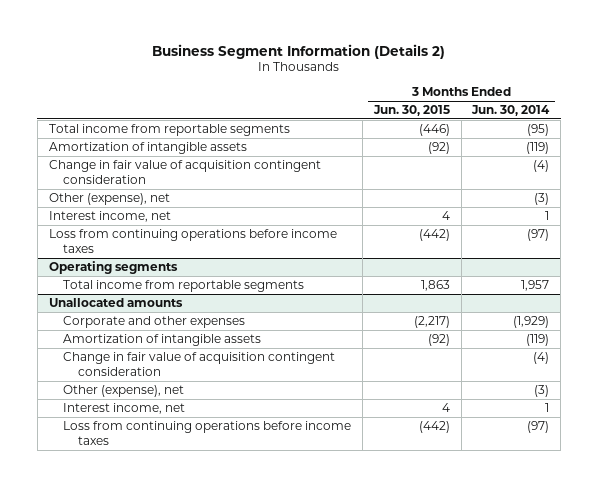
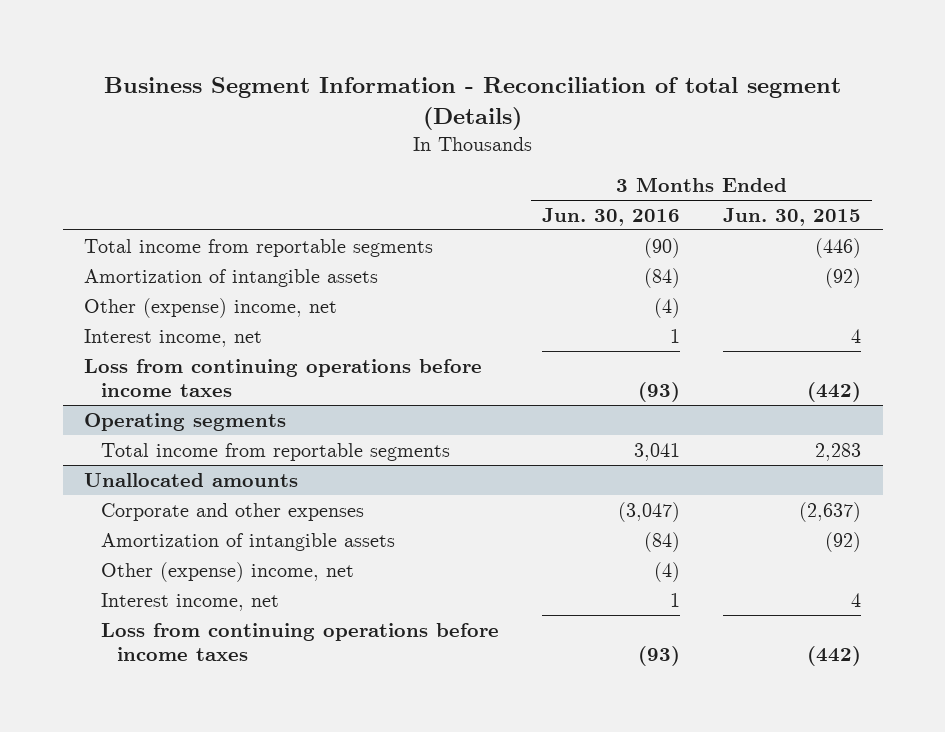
[151,43,445,59] Business Segment Information (Details 2) -> [103,77,841,131] Business Segment Information - Reconciliation of total segment (Details)
[471,105,551,117] Jun. 30, 2014 -> none
none -> [541,207,680,226] Jun. 30, 2016
[48,160,321,184] Change in fair value of acquisition contingent consideration -> none
[48,193,170,206] Other (expense), net -> [84,297,338,318] Other (expense) income, net
[420,280,450,292] 1,863 -> [815,442,862,461] 2,283
[413,316,450,329] (2,217) -> [799,501,862,522] (2,637)
[63,352,336,376] Change in fair value of acquisition contingent consideration -> none
[63,385,185,398] Other (expense), net -> [100,561,354,582] Other (expense) income, net

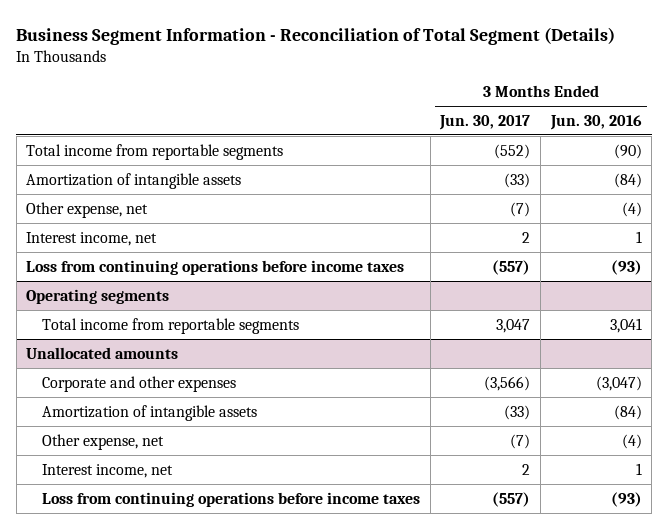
[103,77,841,131] Business Segment Information - Reconciliation of total segment (Details) -> [16,26,616,45] Business Segment Information - Reconciliation of Total Segment (Details)
[723,207,862,226] Jun. 30, 2015 -> none
none -> [439,114,531,130] Jun. 30, 2017
[84,297,338,318] Other (expense) income, net -> [26,201,149,218] Other expense, net
[100,561,354,582] Other (expense) income, net -> [42,433,165,450] Other expense, net

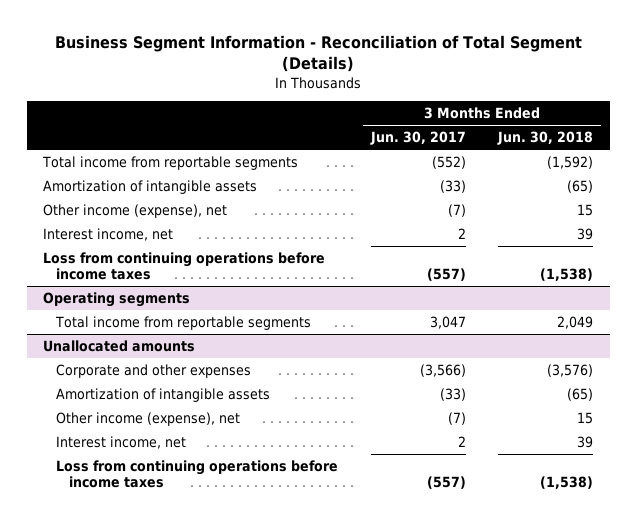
[549,114,642,130] Jun. 30, 2016 -> none
none -> [497,131,594,146] Jun. 30, 2018
[26,201,149,218] Other expense, net -> [43,203,228,218] Other income (expense), net
[42,433,165,450] Other expense, net -> [56,411,241,426] Other income (expense), net

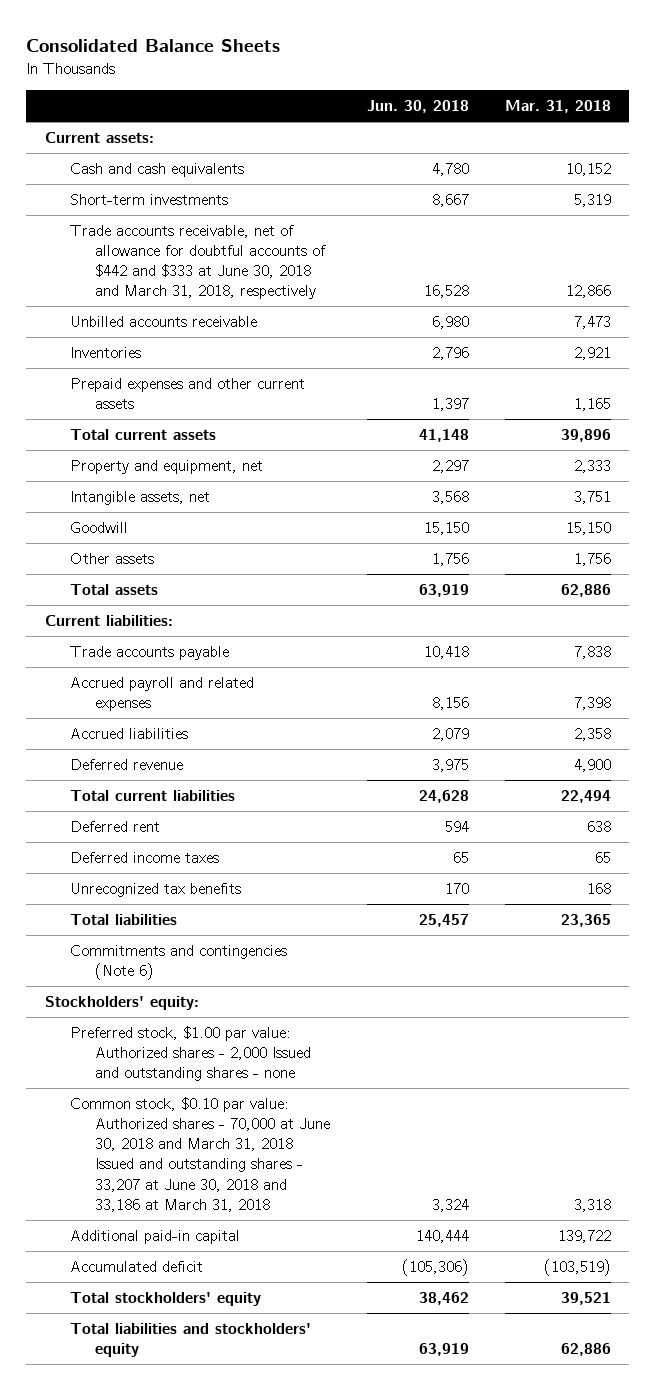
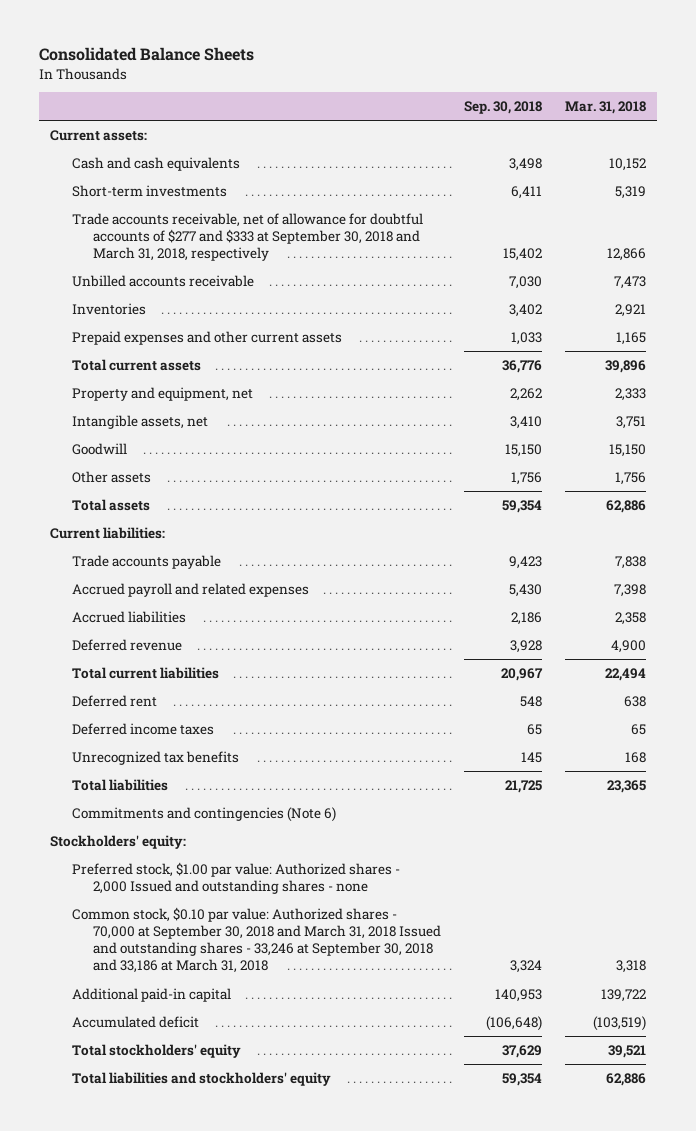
[366,100,469,114] Jun. 30, 2018 -> none
none -> [463,101,542,115] Sep. 30, 2018
[69,225,327,300] Trade accounts receivable, net of allowance for doubtful accounts of $442 and $333 at June 30, 2018 and March 31, 2018, respectively -> [71,212,423,262] Trade accounts receivable, net of allowance for doubtful accounts of $277 and $333 at September 30, 2018 and March 31, 2018, respectively
[69,1097,331,1212] Common stock, $0.10 par value: Authorized shares - 70,000 at June 30, 2018 and March 31, 2018 Issued and outstanding shares - 33,207 at June 30, 2018 and 33,186 at March 31, 2018 -> [71,906,441,974] Common stock, $0.10 par value: Authorized shares - 70,000 at September 30, 2018 and March 31, 2018 Issued and outstanding shares - 33,246 at September 30, 2018 and 33,186 at March 31, 2018

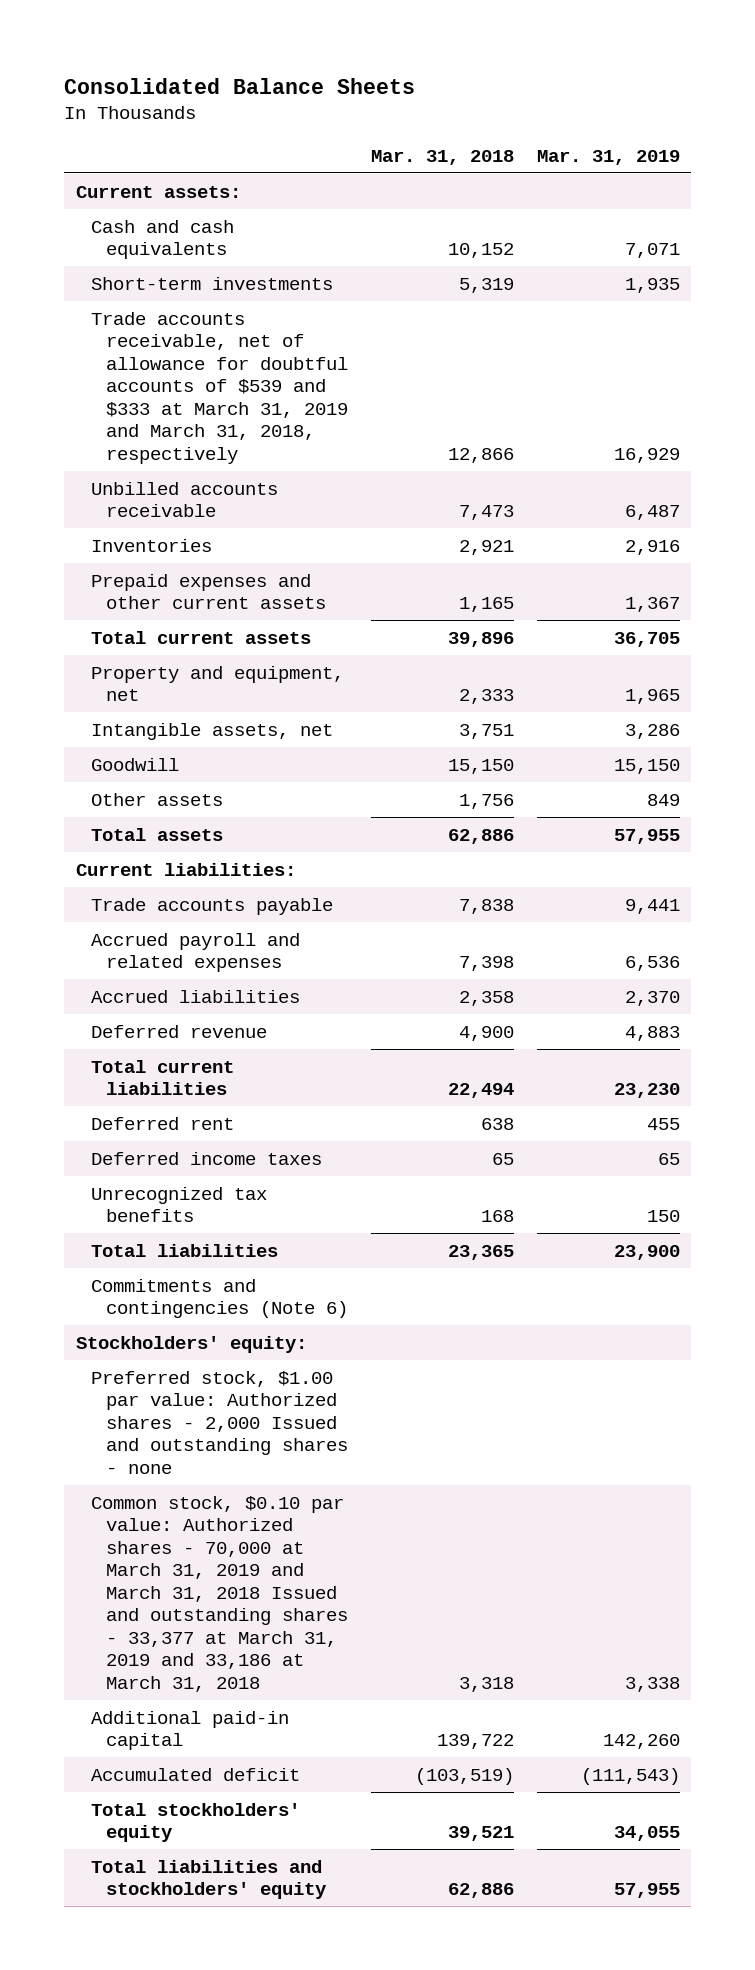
[463,101,542,115] Sep. 30, 2018 -> none
none -> [536,149,680,165] Mar. 31, 2019
[71,212,423,262] Trade accounts receivable, net of allowance for doubtful accounts of $277 and $333 at September 30, 2018 and March 31, 2018, respectively -> [90,311,348,464] Trade accounts receivable, net of allowance for doubtful accounts of $539 and $333 at March 31, 2019 and March 31, 2018, respectively
[71,906,441,974] Common stock, $0.10 par value: Authorized shares - 70,000 at September 30, 2018 and March 31, 2018 Issued and outstanding shares - 33,246 at September 30, 2018 and 33,186 at March 31, 2018 -> [90,1495,348,1692] Common stock, $0.10 par value: Authorized shares - 70,000 at March 31, 2019 and March 31, 2018 Issued and outstanding shares - 33,377 at March 31, 2019 and 33,186 at March 31, 2018

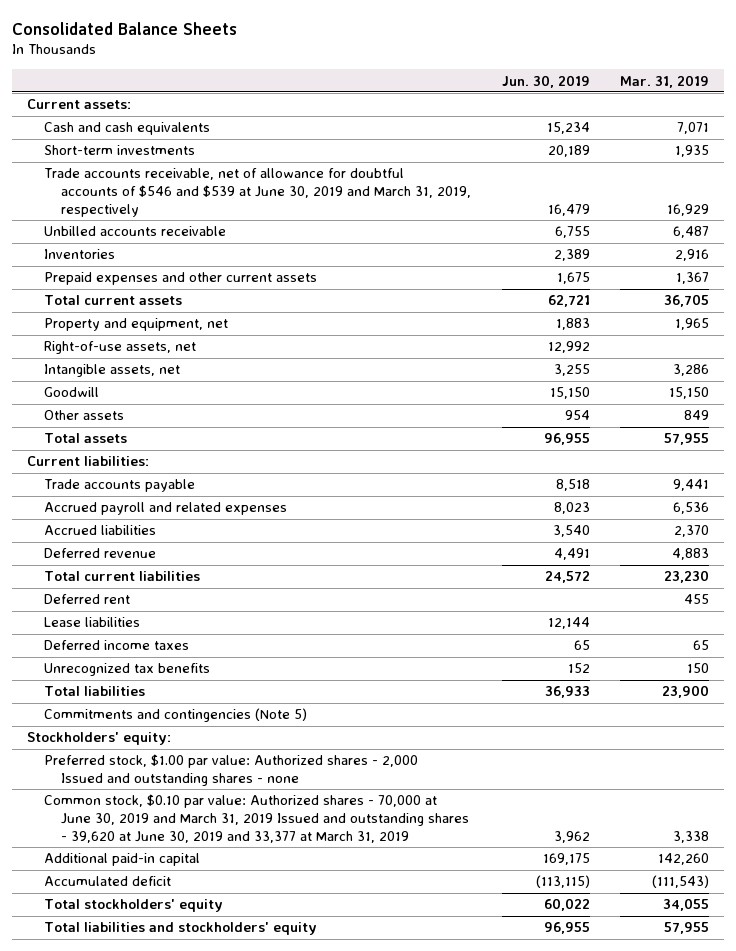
[370,149,514,165] Mar. 31, 2018 -> none
none -> [501,74,590,88] Jun. 30, 2019
[90,311,348,464] Trade accounts receivable, net of allowance for doubtful accounts of $539 and $333 at March 31, 2019 and March 31, 2018, respectively -> [44,168,472,217] Trade accounts receivable, net of allowance for doubtful accounts of $546 and $539 at June 30, 2019 and March 31, 2019, respectively
none -> [44,341,197,355] Right-of-use assets, net
none -> [44,617,141,628] Lease liabilities
[90,1278,348,1319] Commitments and contingencies (Note 6) -> [44,708,308,723] Commitments and contingencies (Note 5)
[90,1495,348,1692] Common stock, $0.10 par value: Authorized shares - 70,000 at March 31, 2019 and March 31, 2018 Issued and outstanding shares - 33,377 at March 31, 2019 and 33,186 at March 31, 2018 -> [44,794,470,843] Common stock, $0.10 par value: Authorized shares - 70,000 at June 30, 2019 and March 31, 2019 Issued and outstanding shares - 39,620 at June 30, 2019 and 33,377 at March 31, 2019

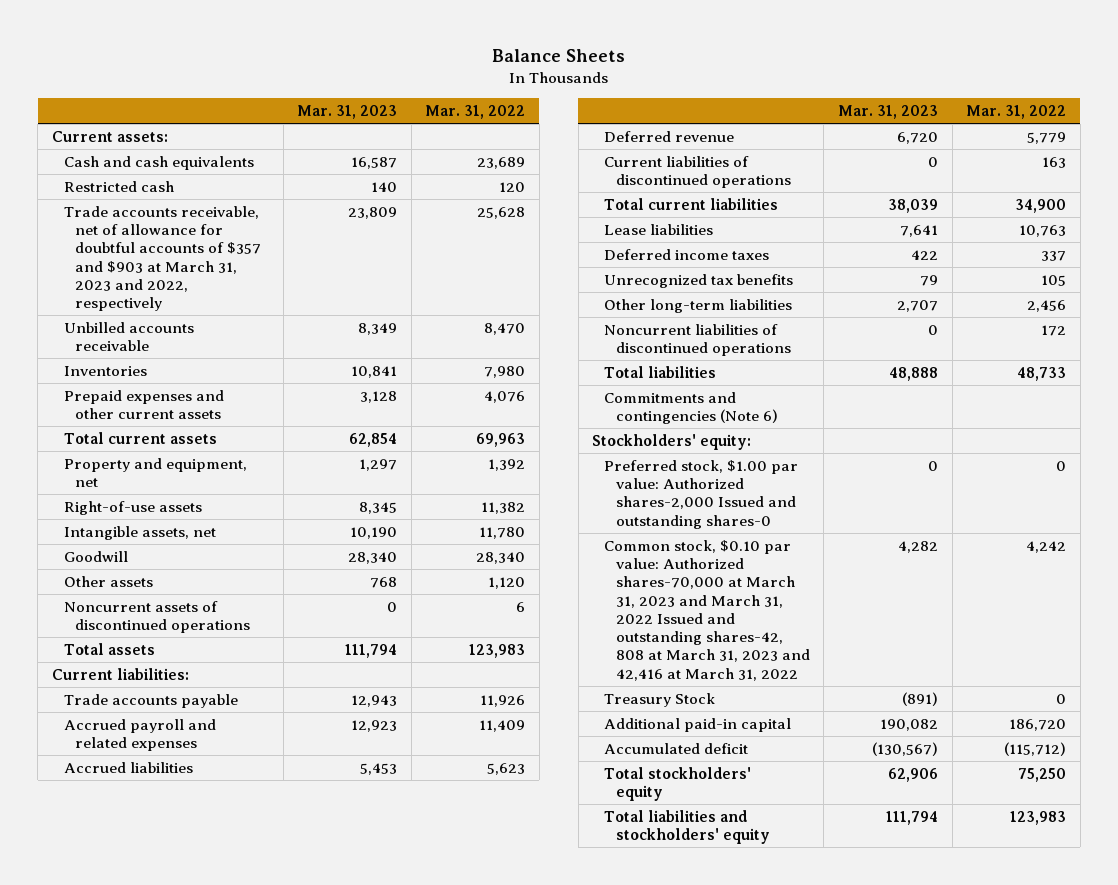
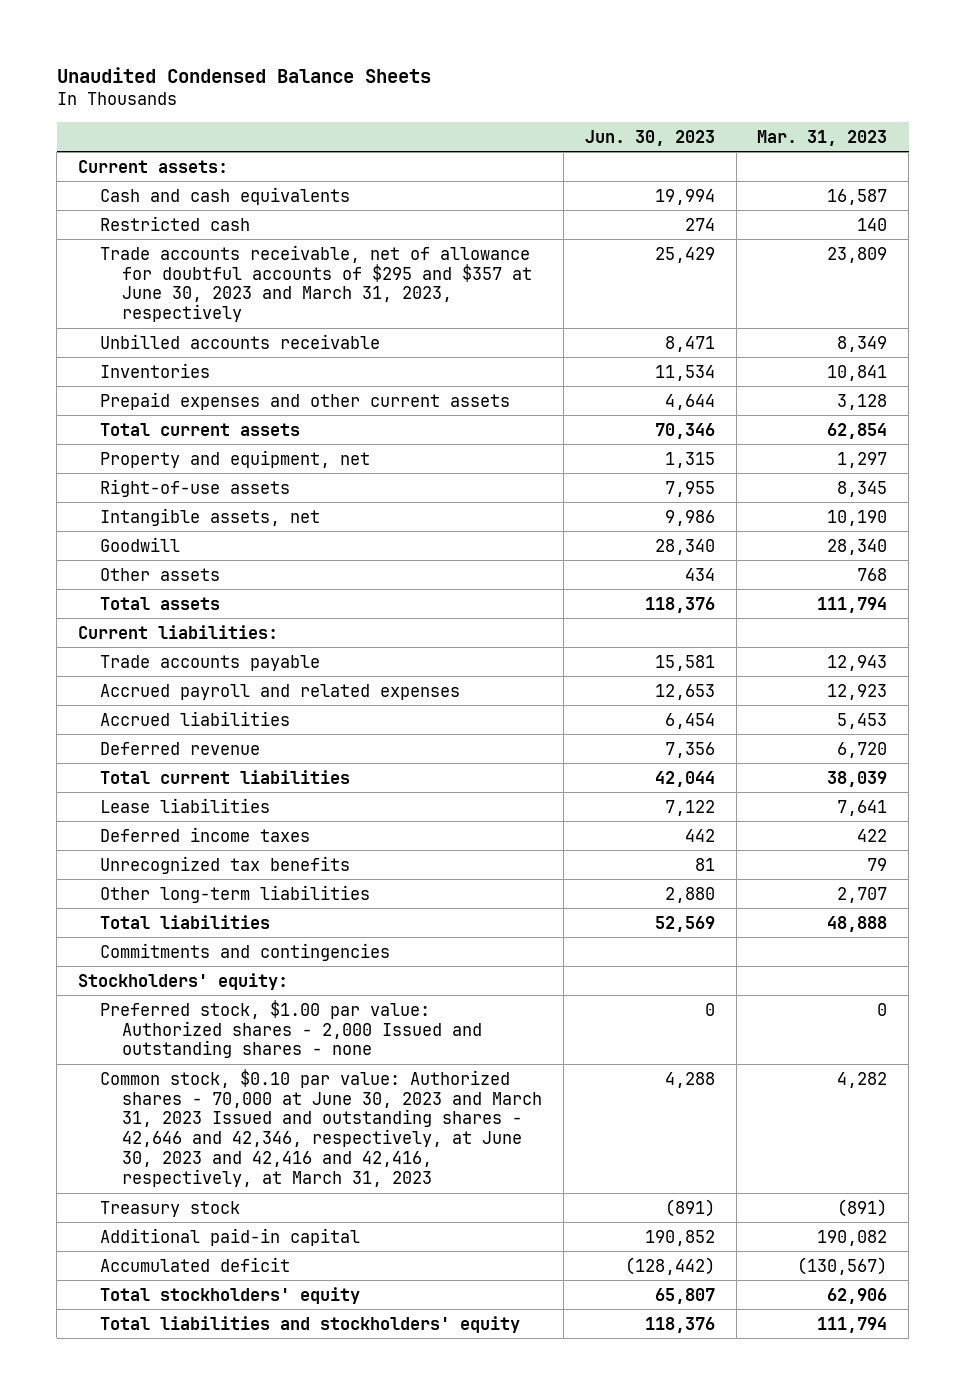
[491,48,625,62] Balance Sheets -> [56,66,431,83] Unaudited Condensed Balance Sheets
[425,105,526,120] Mar. 31, 2022 -> none
none -> [584,129,715,146] Jun. 30, 2023
[63,205,262,312] Trade accounts receivable, net of allowance for doubtful accounts of $357 and $903 at March 31, 2023 and 2022, respectively -> [99,244,532,323] Trade accounts receivable, net of allowance for doubtful accounts of $295 and $357 at June 30, 2023 and March 31, 2023, respectively
[63,600,251,634] Noncurrent assets of discontinued operations -> none
[604,155,791,189] Current liabilities of discontinued operations -> none
[604,323,791,357] Noncurrent liabilities of discontinued operations -> none
[604,391,778,425] Commitments and contingencies (Note 6) -> [99,942,390,961] Commitments and contingencies
[604,459,799,529] Preferred stock, $1.00 par value: Authorized shares-2,000 Issued and outstanding shares-0 -> [99,999,482,1059] Preferred stock, $1.00 par value: Authorized shares - 2,000 Issued and outstanding shares - none
[604,539,810,681] Common stock, $0.10 par value: Authorized shares-70,000 at March 31, 2023 and March 31, 2022 Issued and outstanding shares-42, 808 at March 31, 2023 and 42,416 at March 31, 2022 -> [99,1068,542,1188] Common stock, $0.10 par value: Authorized shares - 70,000 at June 30, 2023 and March 31, 2023 Issued and outstanding shares - 42,646 and 42,346, respectively, at June 30, 2023 and 42,416 and 42,416, respectively, at March 31, 2023
[604,692,716,707] Treasury Stock -> [99,1200,240,1217] Treasury stock

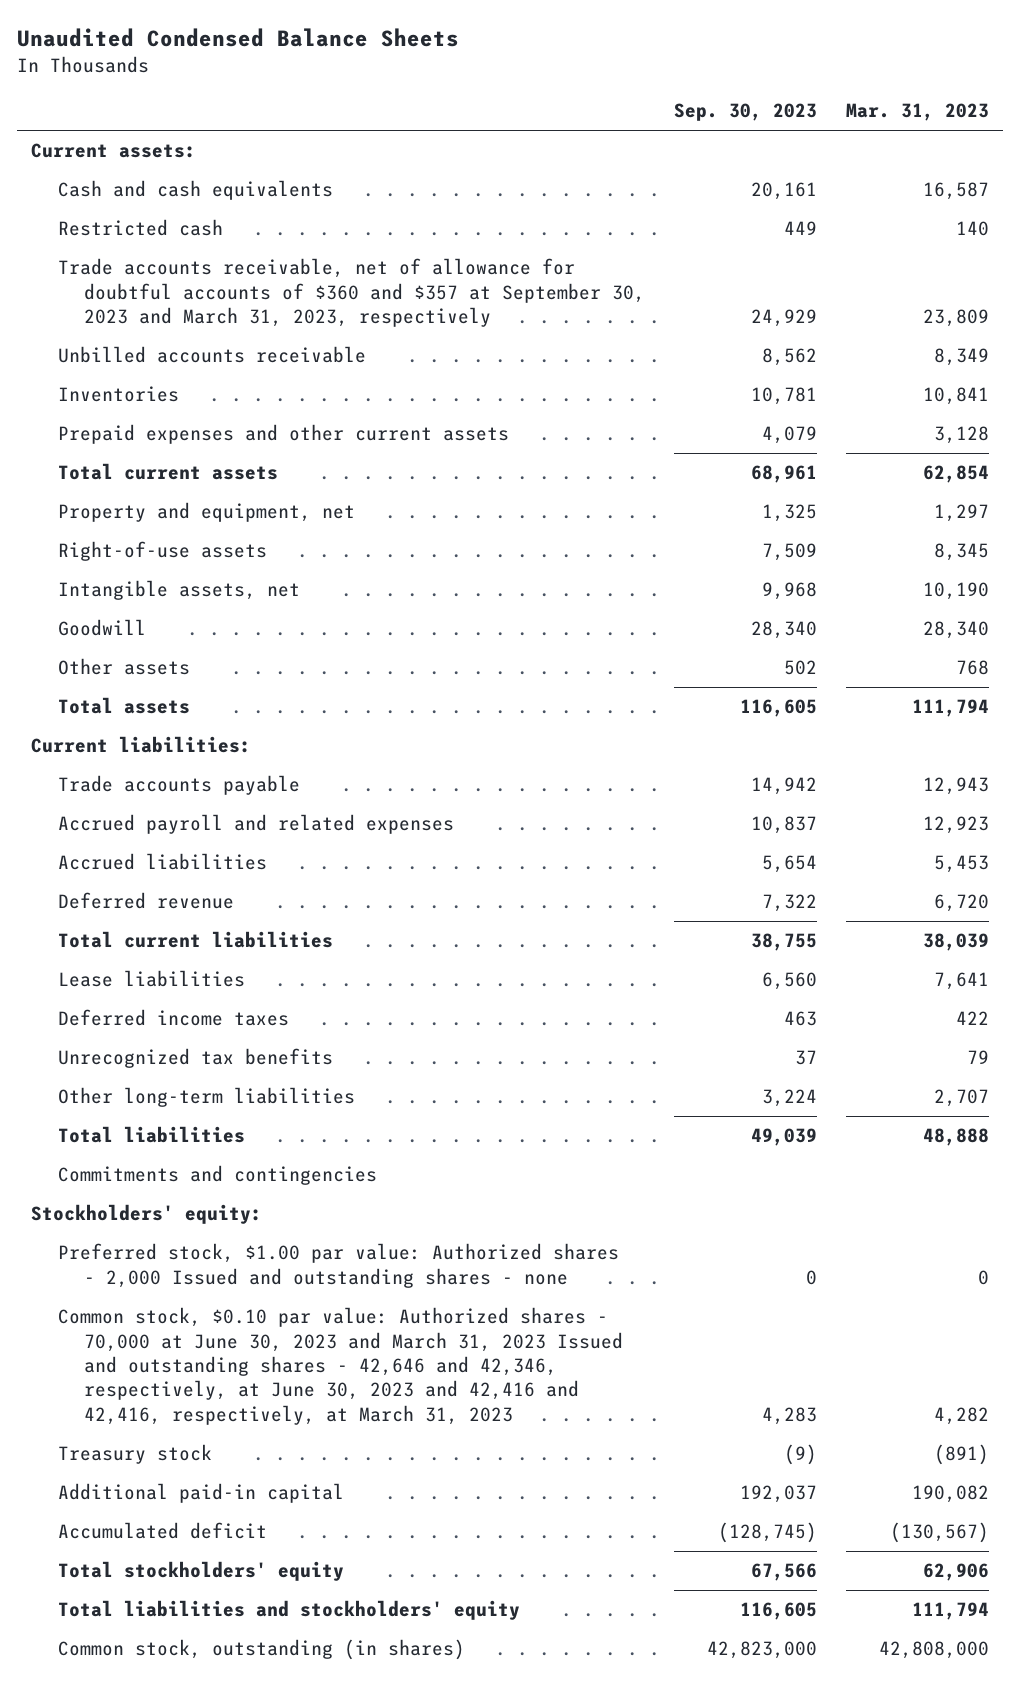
[584,129,715,146] Jun. 30, 2023 -> none
none -> [674,102,818,121] Sep. 30, 2023
[99,244,532,323] Trade accounts receivable, net of allowance for doubtful accounts of $295 and $357 at June 30, 2023 and March 31, 2023, respectively -> [57,258,646,328] Trade accounts receivable, net of allowance for doubtful accounts of $360 and $357 at September 30, 2023 and March 31, 2023, respectively
none -> [57,1639,465,1661] Common stock, outstanding (in shares)

